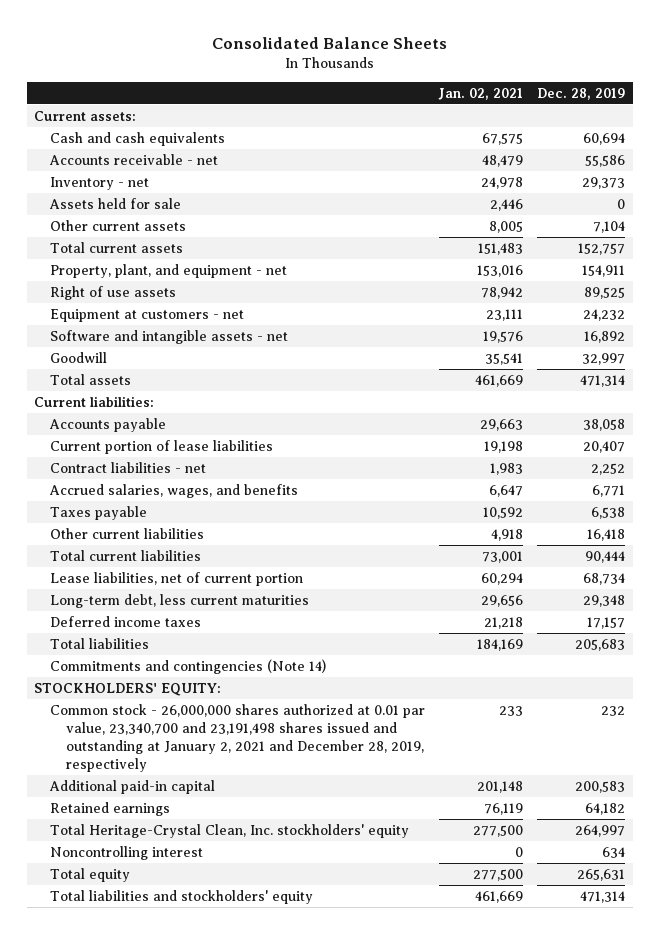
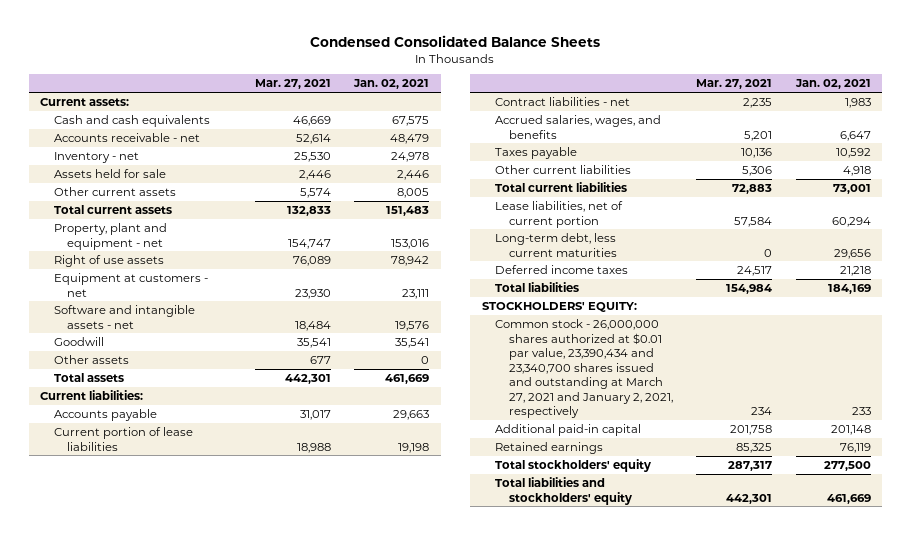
[211,36,447,49] Consolidated Balance Sheets -> [310,34,601,47] Condensed Consolidated Balance Sheets
[537,87,626,100] Dec. 28, 2019 -> none
none -> [254,79,331,90] Mar. 27, 2021
[49,263,287,278] Property, plant, and equipment - net -> [53,223,167,250] Property, plant and equipment - net
none -> [53,355,129,365] Other assets
[49,658,326,674] Commitments and contingencies (Note 14) -> none
[49,703,425,772] Common stock - 26,000,000 shares authorized at 0.01 par value, 23,340,700 and 23,191,498 shares issued and outstanding at January 2, 2021 and December 28, 2019, respectively -> [495,319,673,419] Common stock - 26,000,000 shares authorized at $0.01 par value, 23,390,434 and 23,340,700 shares issued and outstanding at March 27, 2021 and January 2, 2021, respectively
[49,845,203,860] Noncontrolling interest -> none
[49,867,130,882] Total equity -> none
[49,823,409,838] Total Heritage-Crystal Clean, Inc. stockholders' equity -> [495,459,652,473] Total stockholders' equity

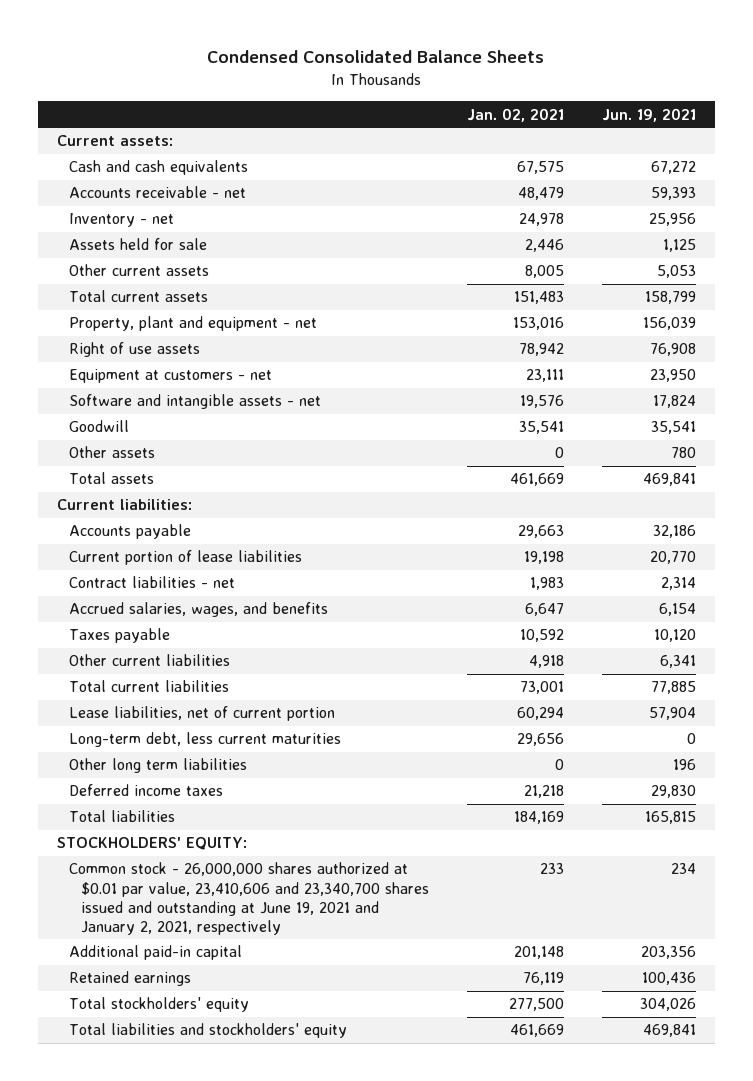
[254,79,331,90] Mar. 27, 2021 -> none
none -> [601,107,696,122] Jun. 19, 2021
none -> [68,758,247,774] Other long term liabilities
[495,319,673,419] Common stock - 26,000,000 shares authorized at $0.01 par value, 23,390,434 and 23,340,700 shares issued and outstanding at March 27, 2021 and January 2, 2021, respectively -> [68,862,429,935] Common stock - 26,000,000 shares authorized at $0.01 par value, 23,410,606 and 23,340,700 shares issued and outstanding at June 19, 2021 and January 2, 2021, respectively

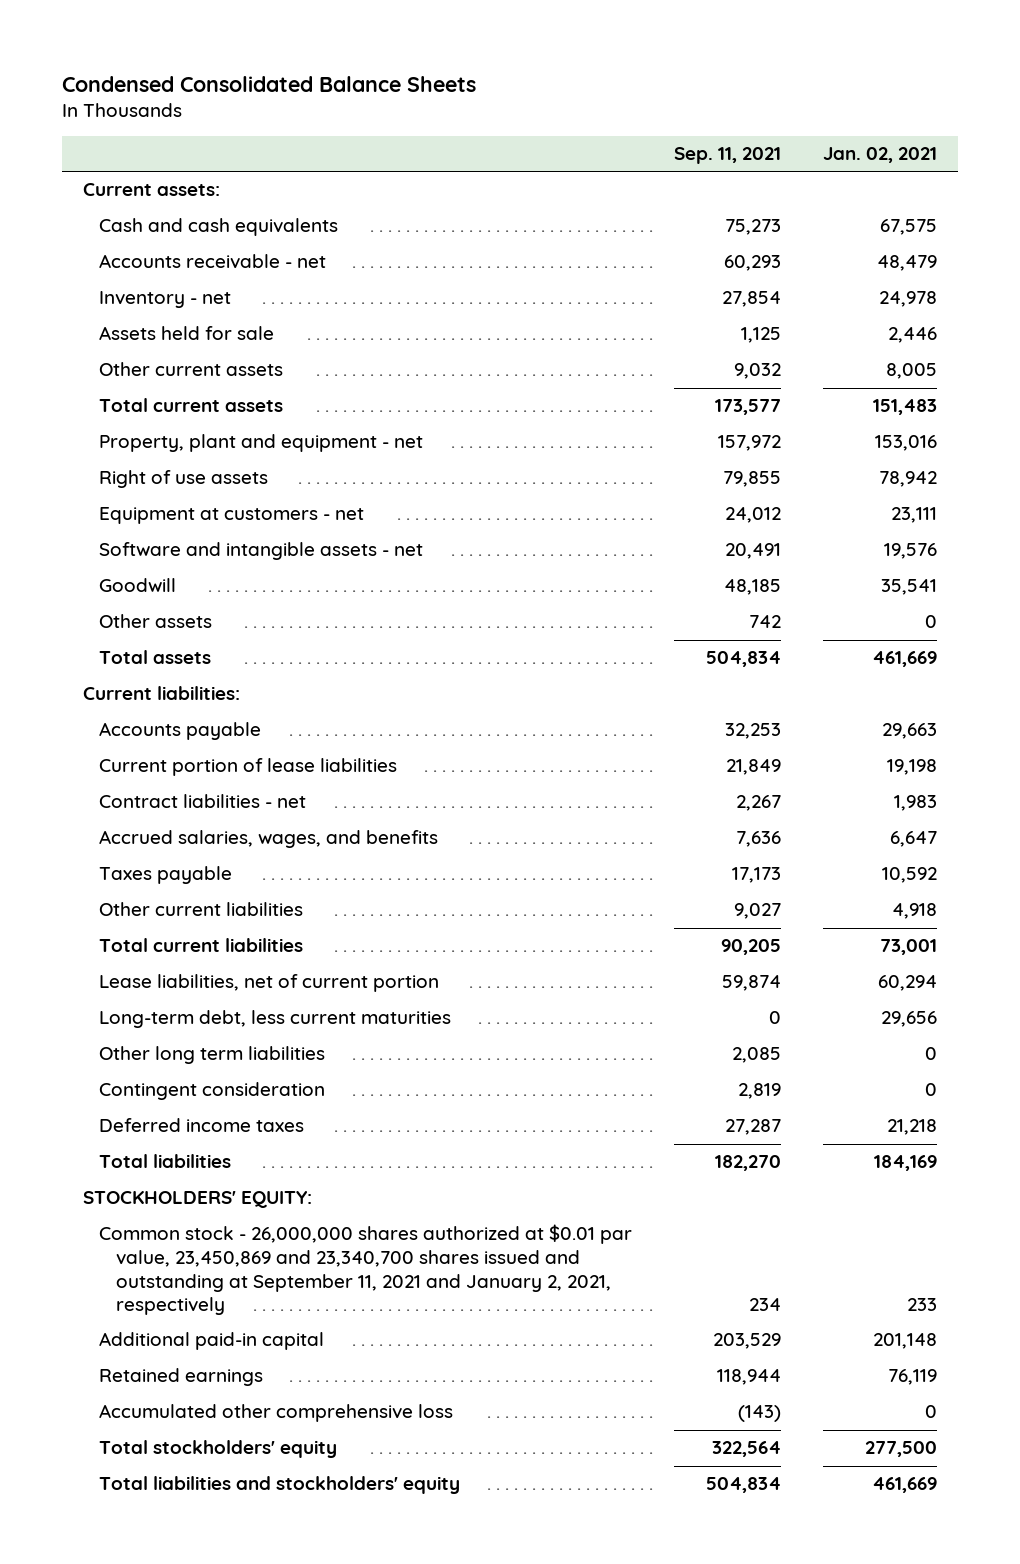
[601,107,696,122] Jun. 19, 2021 -> none
none -> [674,147,782,165] Sep. 11, 2021
none -> [99,1082,326,1101] Contingent consideration
[68,862,429,935] Common stock - 26,000,000 shares authorized at $0.01 par value, 23,410,606 and 23,340,700 shares issued and outstanding at June 19, 2021 and January 2, 2021, respectively -> [99,1224,633,1316] Common stock - 26,000,000 shares authorized at $0.01 par value, 23,450,869 and 23,340,700 shares issued and outstanding at September 11, 2021 and January 2, 2021, respectively
none -> [99,1404,454,1423] Accumulated other comprehensive loss

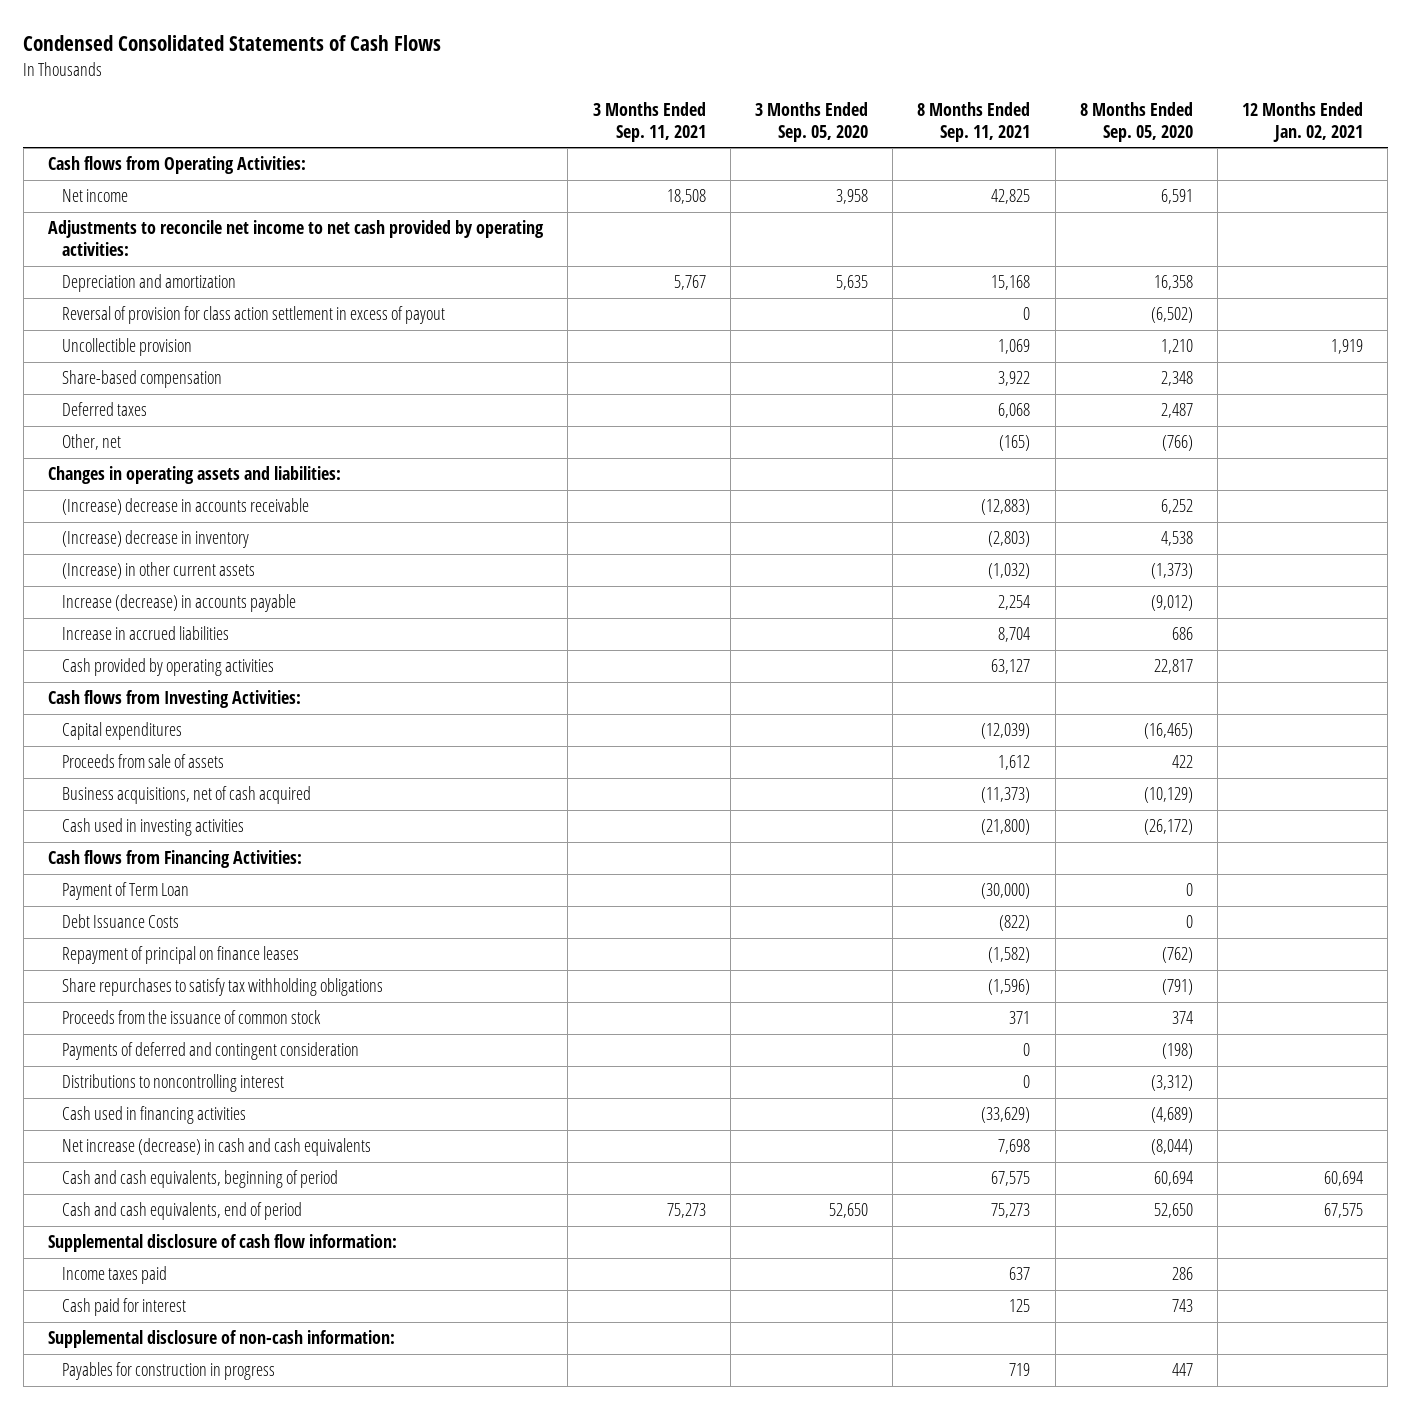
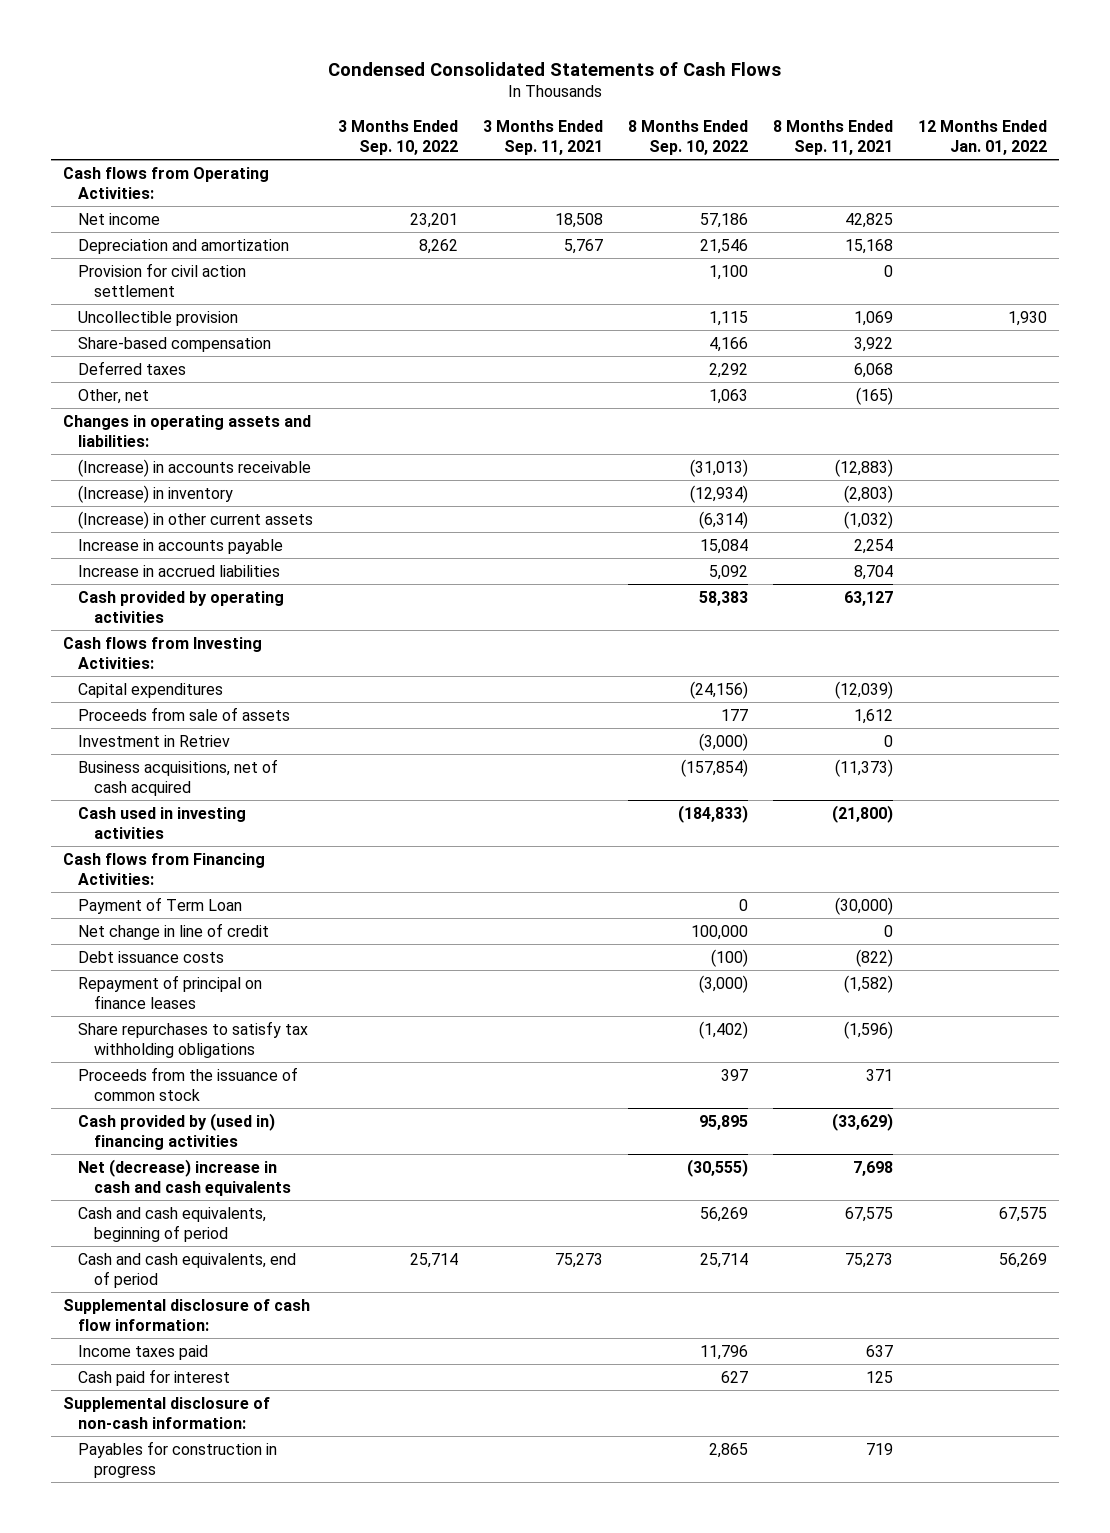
[754,102,868,142] 3 Months Ended Sep. 05, 2020 -> none
[1079,102,1193,142] 8 Months Ended Sep. 05, 2020 -> none
[1242,102,1364,142] 12 Months Ended Jan. 02, 2021 -> none
none -> [338,119,459,155] 3 Months Ended Sep. 10, 2022
none -> [628,119,749,155] 8 Months Ended Sep. 10, 2022
none -> [917,119,1047,155] 12 Months Ended Jan. 01, 2022
[48,220,545,257] Adjustments to reconcile net income to net cash provided by operating activities: -> none
[61,306,445,325] Reversal of provision for class action settlement in excess of payout -> [78,262,247,297] Provision for civil action settlement
[61,498,309,516] (Increase) decrease in accounts receivable -> [78,458,312,477] (Increase) in accounts receivable
[61,530,249,549] (Increase) decrease in inventory -> [78,484,234,503] (Increase) in inventory
[61,594,296,613] Increase (decrease) in accounts payable -> [78,538,284,554] Increase in accounts payable
none -> [78,734,231,747] Investment in Retriev
none -> [78,922,270,940] Net change in line of credit
[61,914,179,929] Debt Issuance Costs -> [78,950,225,963] Debt issuance costs
[61,1042,359,1061] Payments of deferred and contingent consideration -> none
[61,1074,284,1093] Distributions to noncontrolling interest -> none
[61,1106,246,1125] Cash used in financing activities -> [78,1112,276,1150] Cash provided by (used in) financing activities
[61,1138,371,1157] Net increase (decrease) in cash and cash equivalents -> [78,1158,291,1196] Net (decrease) increase in cash and cash equivalents

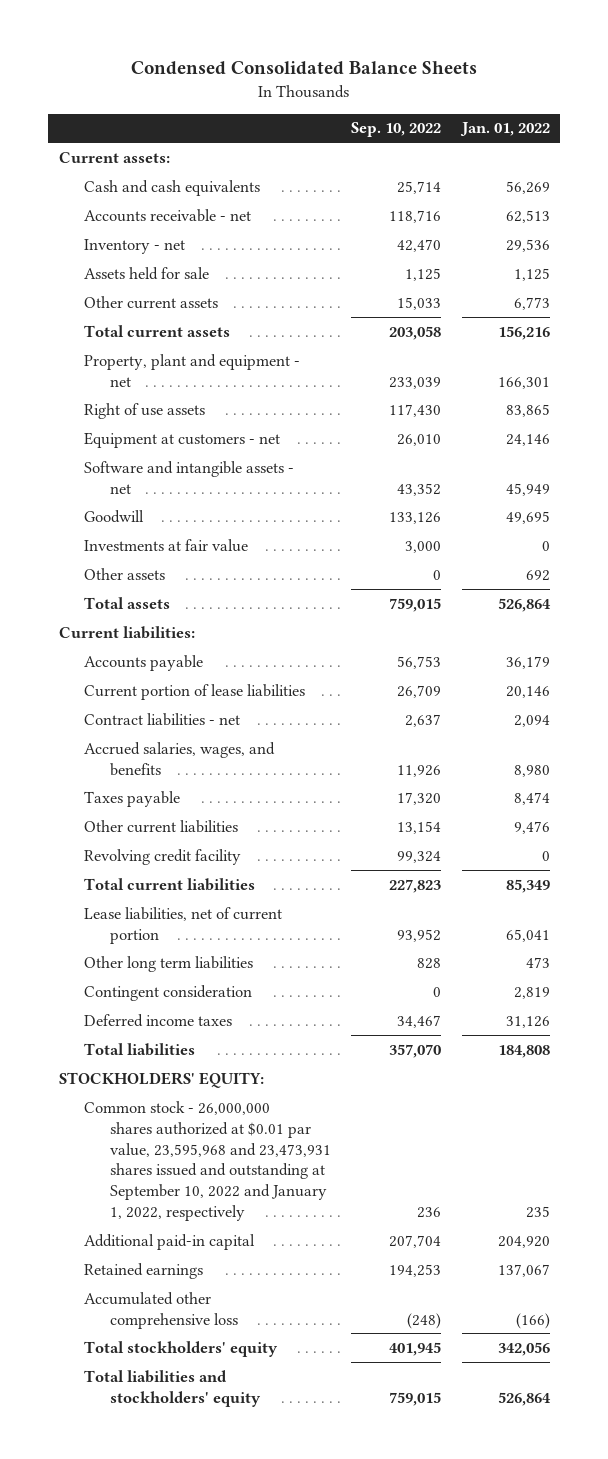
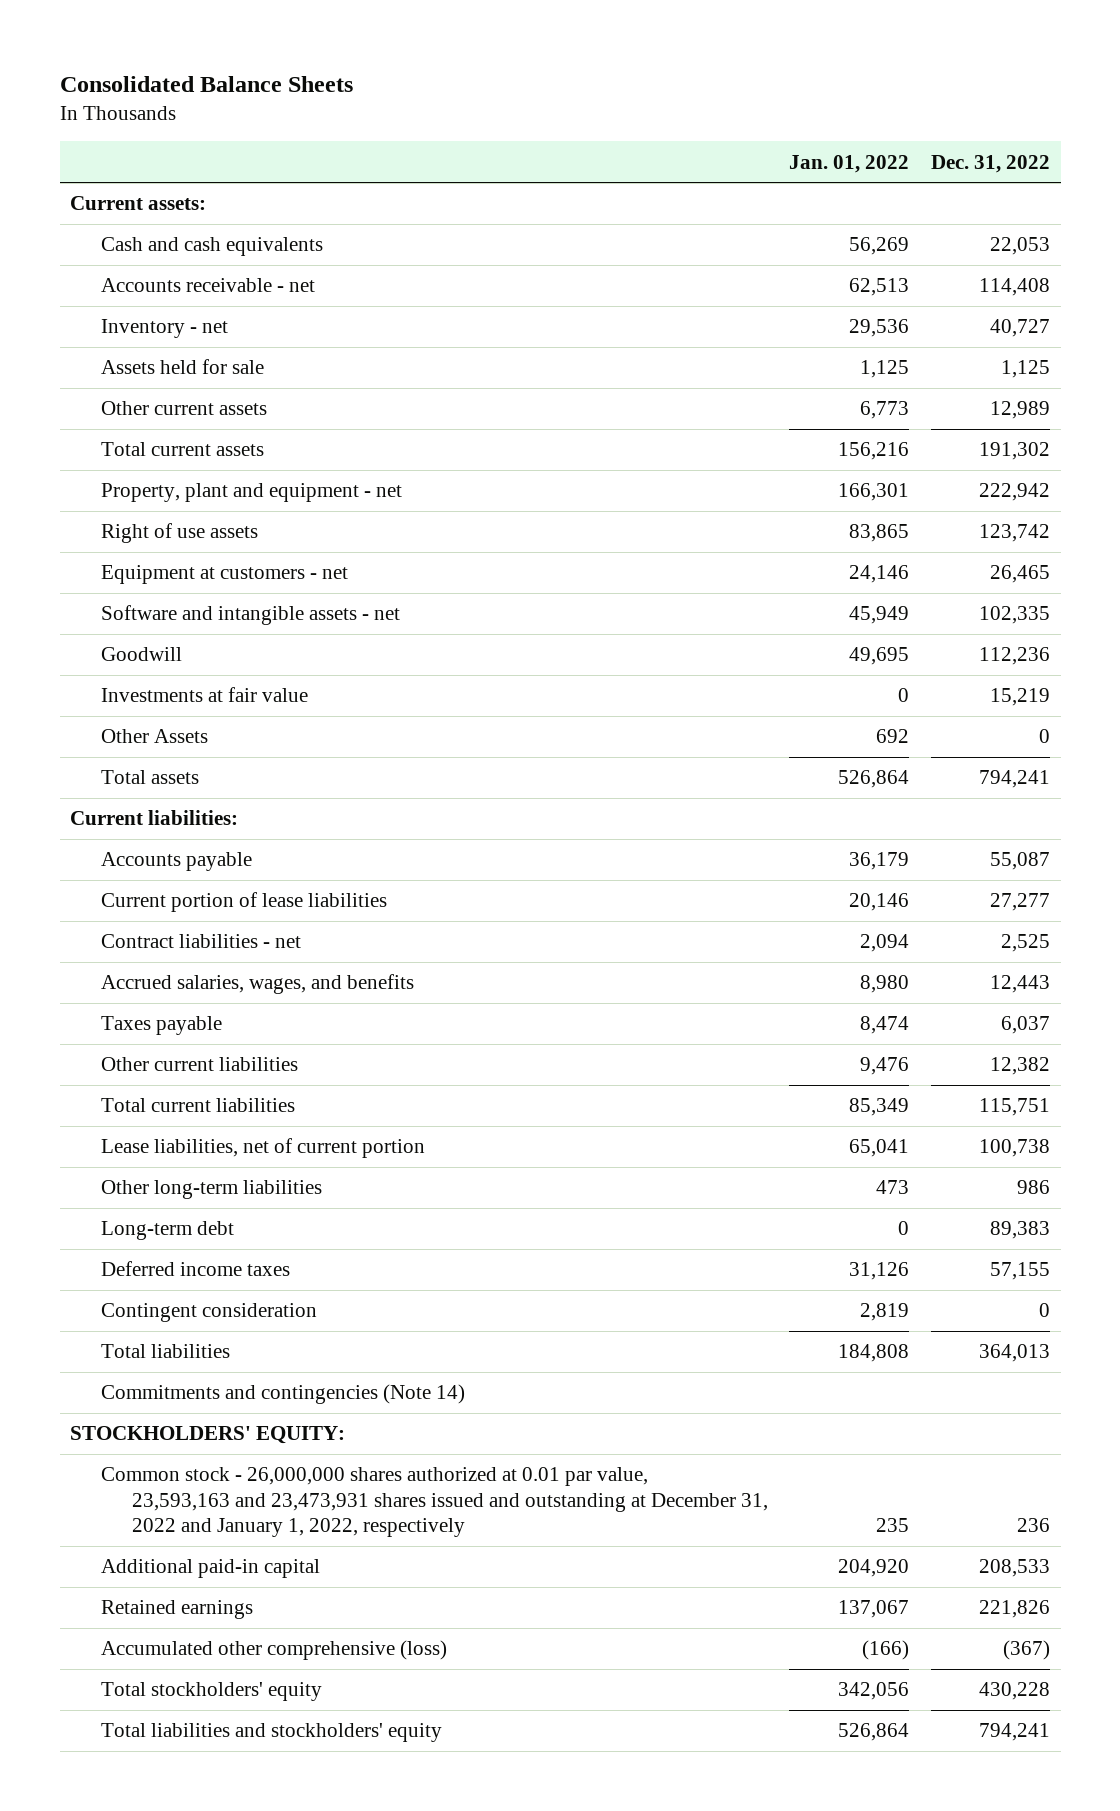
[131,61,478,76] Condensed Consolidated Balance Sheets -> [59,76,353,93] Consolidated Balance Sheets
[351,122,442,138] Sep. 10, 2022 -> none
none -> [930,154,1050,173] Dec. 31, 2022
[84,567,166,580] Other assets -> [101,729,209,744] Other Assets
[84,848,242,865] Revolving credit facility -> none
[84,955,254,972] Other long term liabilities -> [101,1180,323,1200] Other long-term liabilities
none -> [101,1221,235,1241] Long-term debt
[84,984,253,1001] Contingent consideration -> [101,1303,318,1323] Contingent consideration
none -> [101,1384,466,1405] Commitments and contingencies (Note 14)
[84,1100,331,1222] Common stock - 26,000,000 shares authorized at $0.01 par value, 23,595,968 and 23,473,931 shares issued and outstanding at September 10, 2022 and January 1, 2022, respectively -> [101,1467,768,1538] Common stock - 26,000,000 shares authorized at 0.01 par value, 23,593,163 and 23,473,931 shares issued and outstanding at December 31, 2022 and January 1, 2022, respectively
[84,1291,238,1329] Accumulated other comprehensive loss -> [101,1640,448,1661] Accumulated other comprehensive (loss)

